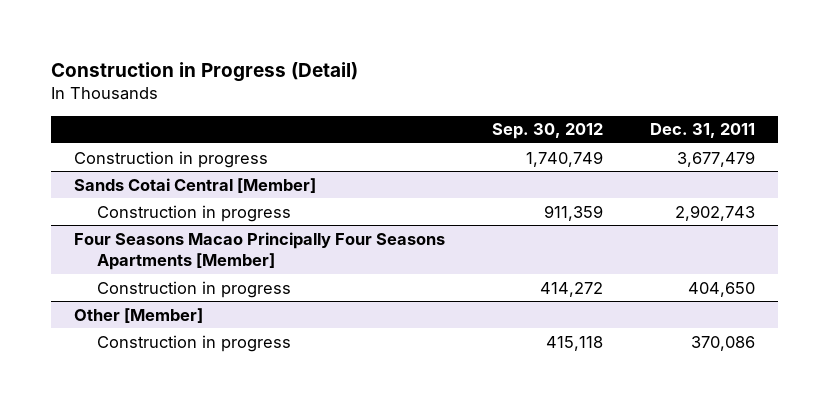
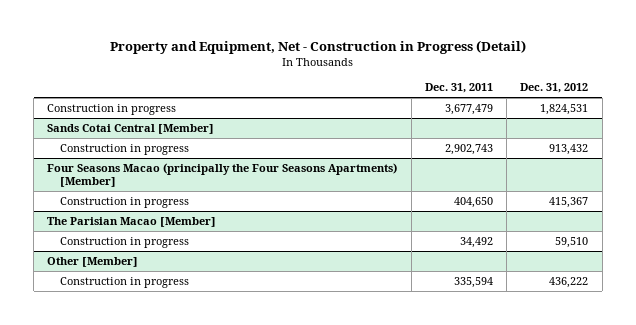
[51,61,359,82] Construction in Progress (Detail) -> [109,40,526,55] Property and Equipment, Net - Construction in Progress (Detail)
[492,123,604,140] Sep. 30, 2012 -> none
none -> [520,83,589,94] Dec. 31, 2012
[74,231,446,271] Four Seasons Macao Principally Four Seasons Apartments [Member] -> [47,163,398,187] Four Seasons Macao (principally the Four Seasons Apartments) [Member]
none -> [47,217,217,228] The Parisian Macao [Member]
none -> [60,237,190,249] Construction in progress
[690,335,755,351] 370,086 -> [453,277,493,289] 335,594

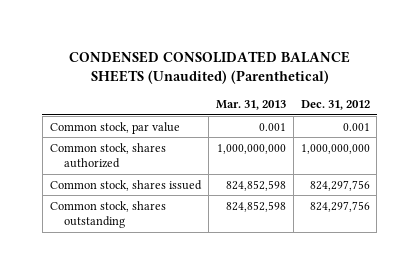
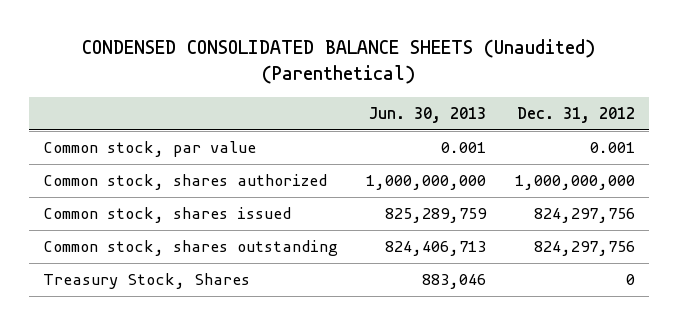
[215,99,286,110] Mar. 31, 2013 -> none
none -> [369,106,487,123] Jun. 30, 2013
none -> [42,273,250,290] Treasury Stock, Shares

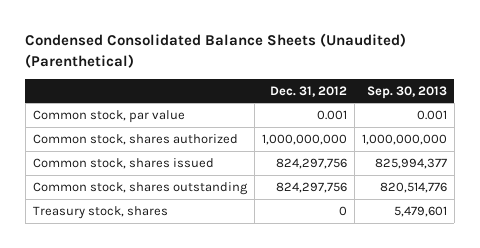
[81,39,595,85] CONDENSED CONSOLIDATED BALANCE SHEETS (Unaudited) (Parenthetical) -> [25,33,407,68] Condensed Consolidated Balance Sheets (Unaudited) (Parenthetical)
[369,106,487,123] Jun. 30, 2013 -> none
none -> [366,85,447,99] Sep. 30, 2013
[42,273,250,290] Treasury Stock, Shares -> [32,205,168,219] Treasury stock, shares

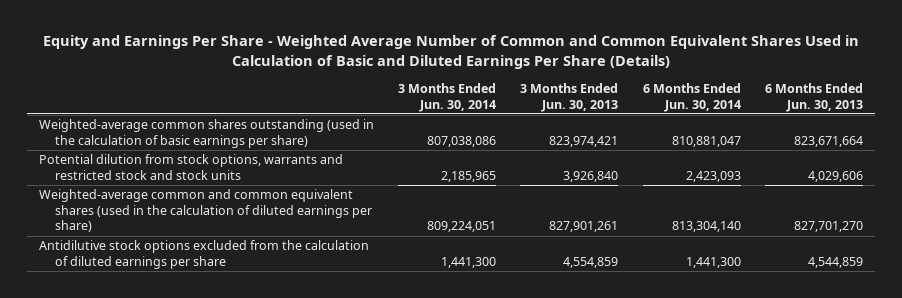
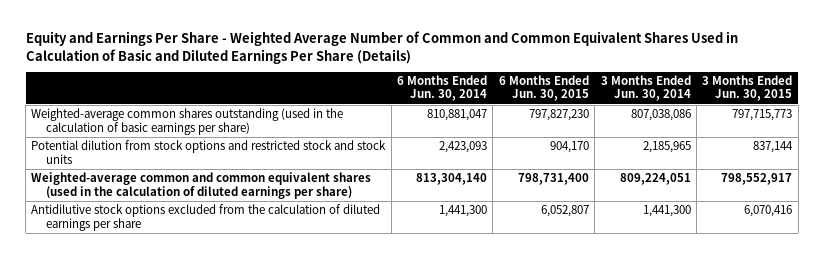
[520,83,619,112] 3 Months Ended Jun. 30, 2013 -> none
[764,83,863,112] 6 Months Ended Jun. 30, 2013 -> none
none -> [498,75,589,102] 6 Months Ended Jun. 30, 2015
none -> [702,75,793,102] 3 Months Ended Jun. 30, 2015
[38,154,343,180] Potential dilution from stock options, warrants and restricted stock and stock units -> [31,140,387,164] Potential dilution from stock options and restricted stock and stock units

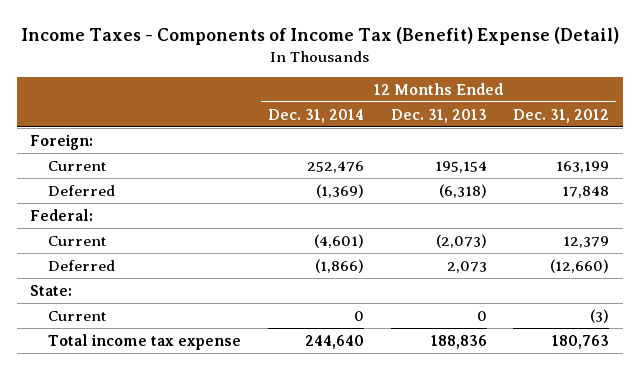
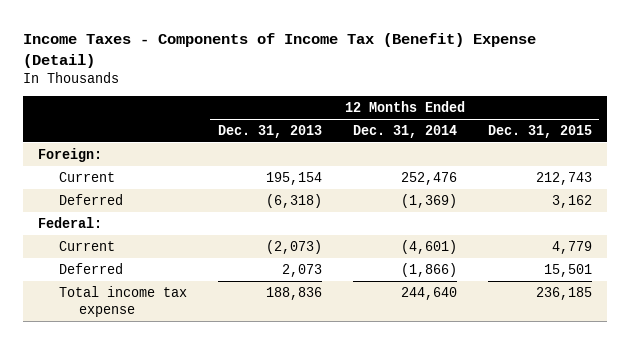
[513,108,610,123] Dec. 31, 2012 -> none
none -> [487,125,592,139] Dec. 31, 2015
[30,284,73,296] State: -> none
[48,310,107,321] Current -> none

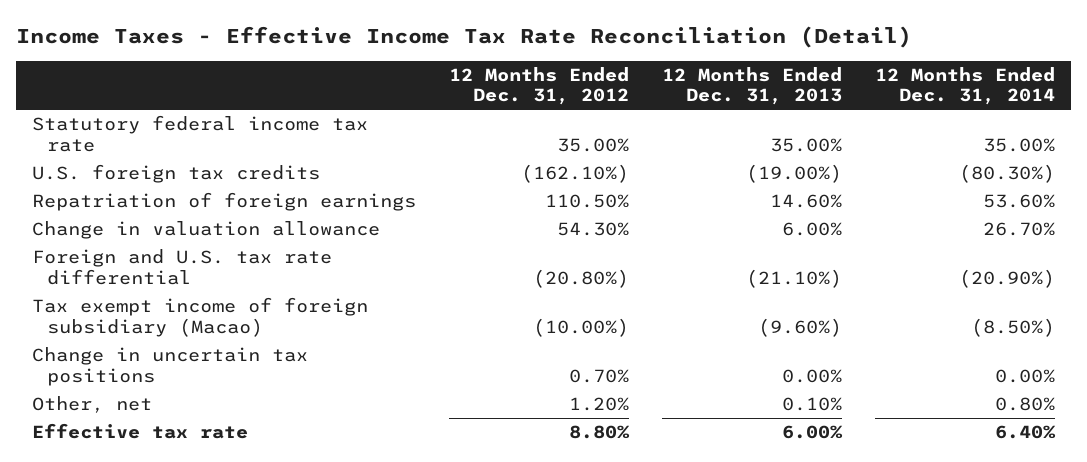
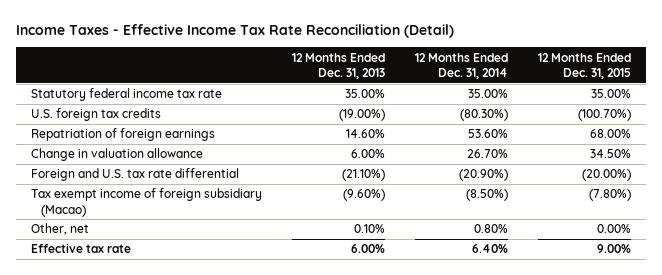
[449,67,630,106] 12 Months Ended Dec. 31, 2012 -> none
none -> [537,52,631,79] 12 Months Ended Dec. 31, 2015
[32,347,309,386] Change in uncertain tax positions -> none

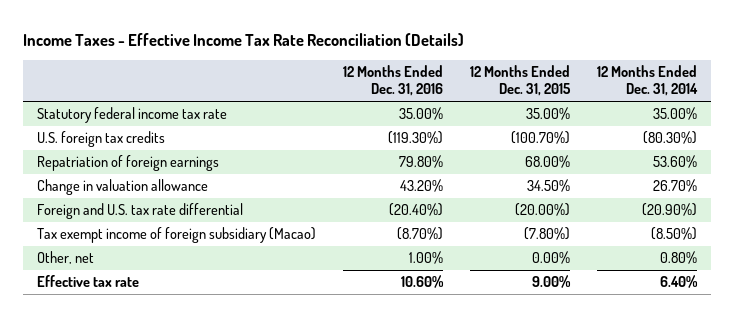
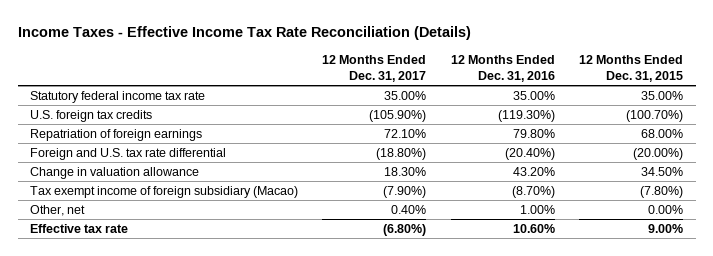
[597,65,699,97] 12 Months Ended Dec. 31, 2014 -> none
none -> [322,55,427,82] 12 Months Ended Dec. 31, 2017
[37,179,209,196] Change in valuation allowance -> [29,167,199,180] Change in valuation allowance

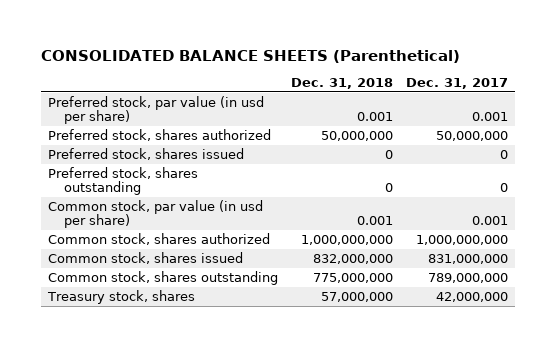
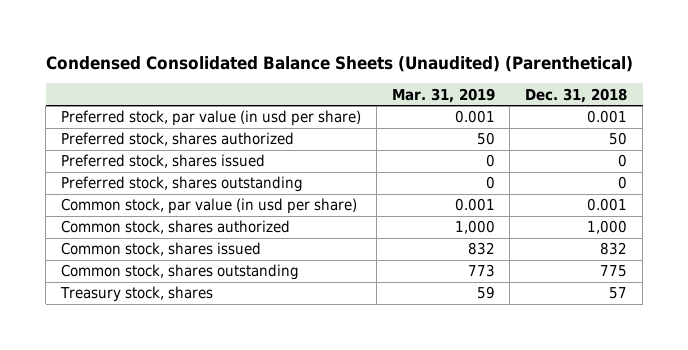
[41,49,461,63] CONSOLIDATED BALANCE SHEETS (Parenthetical) -> [45,55,633,72] Condensed Consolidated Balance Sheets (Unaudited) (Parenthetical)
[406,77,509,89] Dec. 31, 2017 -> none
none -> [391,87,495,103] Mar. 31, 2019
[320,130,393,141] 50,000,000 -> [609,132,628,146] 50
[300,234,393,245] 1,000,000,000 -> [587,220,628,235] 1,000
[312,253,393,264] 832,000,000 -> [600,242,628,256] 832
[312,272,393,283] 775,000,000 -> [600,265,628,278] 775
[320,291,393,302] 57,000,000 -> [609,287,628,300] 57

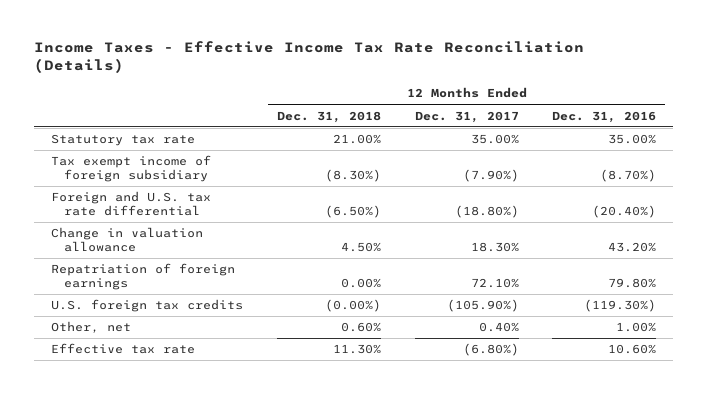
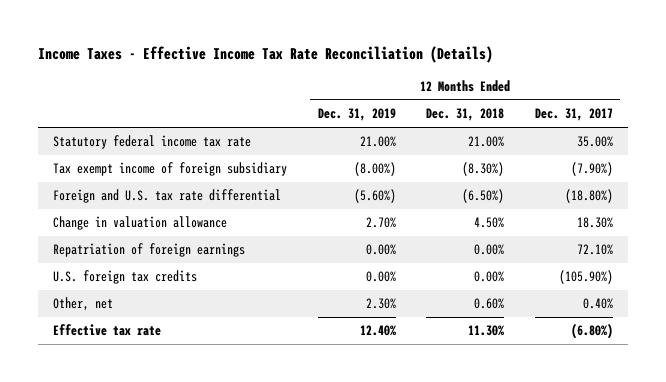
[552,110,657,123] Dec. 31, 2016 -> none
none -> [317,108,396,122] Dec. 31, 2019
[50,134,195,147] Statutory tax rate -> [52,135,251,150] Statutory federal income tax rate
[324,299,381,313] (0.00%) -> [474,271,505,283] 0.00%

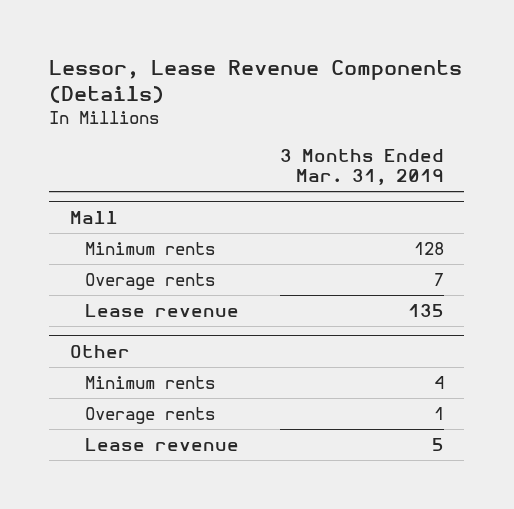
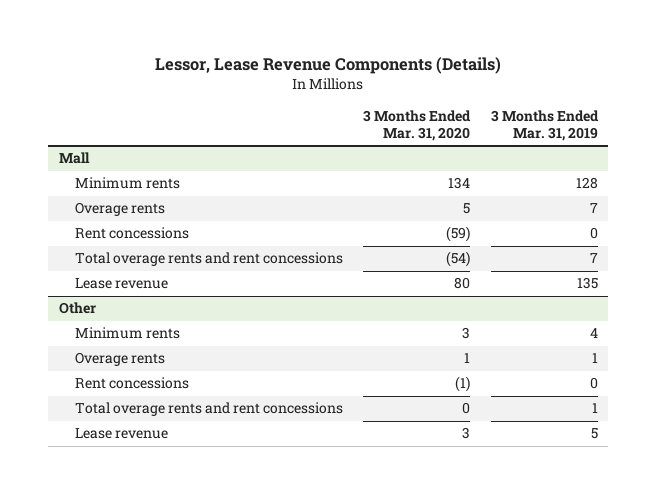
none -> [363,110,472,141] 3 Months Ended Mar. 31, 2020
none -> [74,227,189,240] Rent concessions
none -> [74,252,343,267] Total overage rents and rent concessions
none -> [74,377,189,390] Rent concessions
none -> [74,402,343,417] Total overage rents and rent concessions

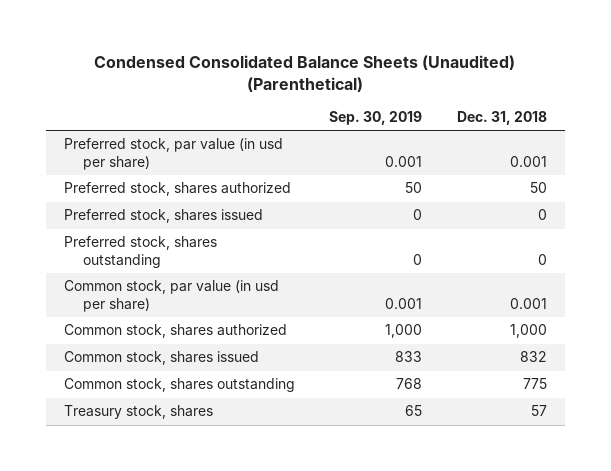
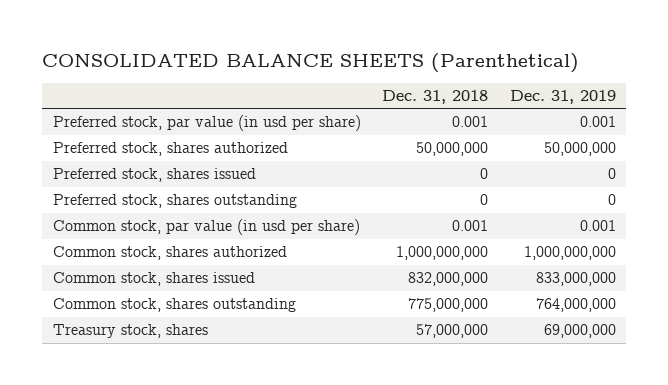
[94,55,516,92] Condensed Consolidated Balance Sheets (Unaudited) (Parenthetical) -> [41,52,579,73] CONSOLIDATED BALANCE SHEETS (Parenthetical)
[329,111,423,126] Sep. 30, 2019 -> none
none -> [509,90,616,105] Dec. 31, 2019
[530,182,548,194] 50 -> [416,142,489,157] 50,000,000
[510,324,548,339] 1,000 -> [396,246,489,261] 1,000,000,000
[520,351,548,363] 832 -> [408,272,489,287] 832,000,000
[523,378,548,390] 775 -> [408,298,489,313] 775,000,000
[531,405,548,417] 57 -> [416,324,489,339] 57,000,000

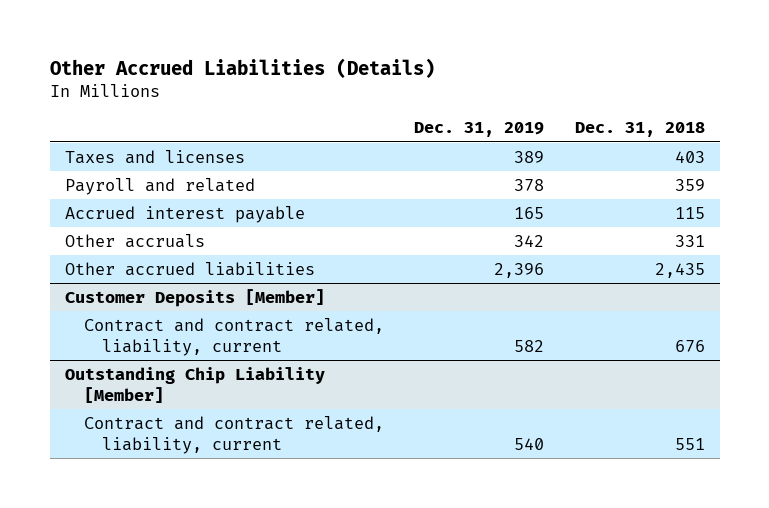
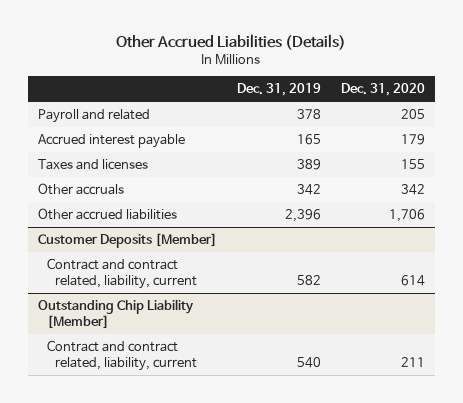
[574,122,705,138] Dec. 31, 2018 -> none
none -> [341,83,426,97] Dec. 31, 2020
[64,149,245,164] Taxes and licenses -> [37,159,148,171] Taxes and licenses

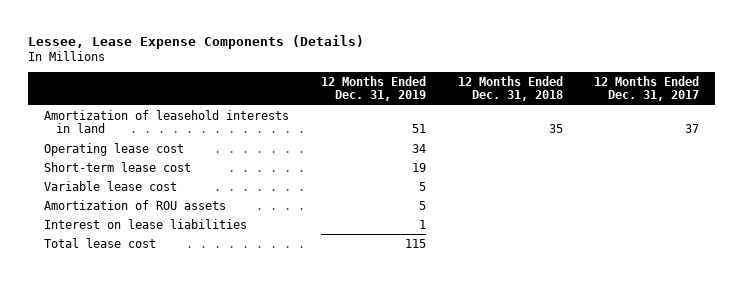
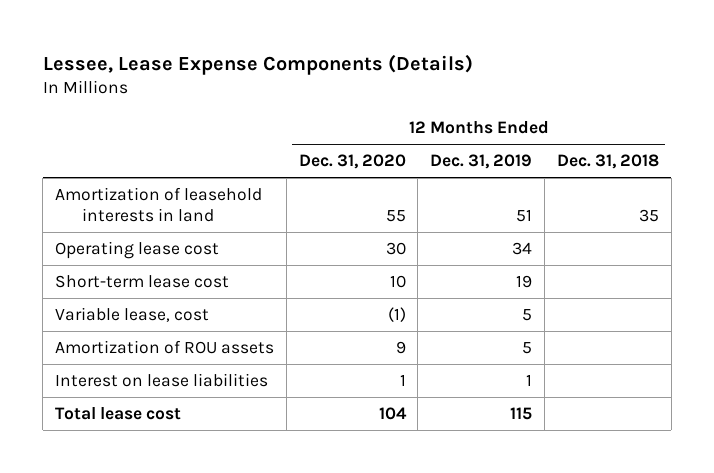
[594,75,700,102] 12 Months Ended Dec. 31, 2017 -> none
none -> [298,154,406,170] Dec. 31, 2020
[44,180,178,191] Variable lease cost -> [54,307,209,323] Variable lease, cost

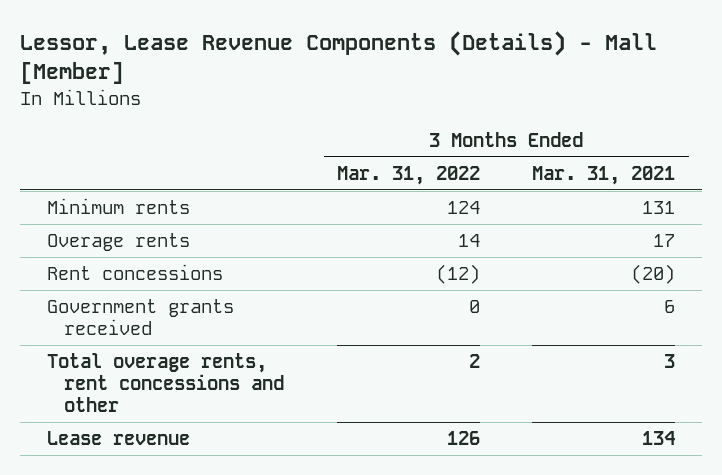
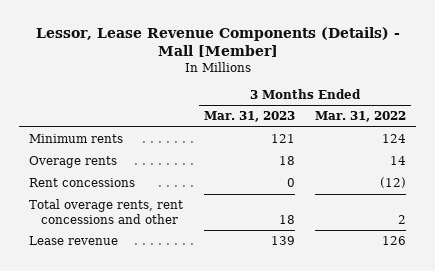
[532,166,676,186] Mar. 31, 2021 -> none
none -> [203,111,295,123] Mar. 31, 2023
[46,299,234,336] Government grants received -> none

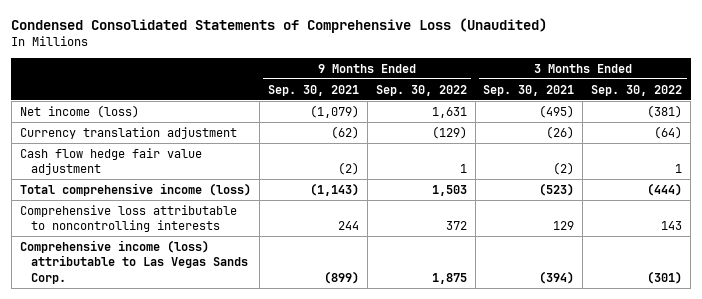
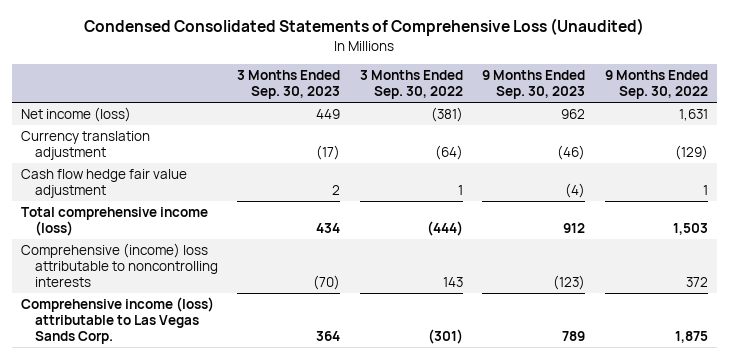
[267,84,359,96] Sep. 30, 2021 -> none
[483,84,575,96] Sep. 30, 2021 -> none
none -> [237,69,341,100] 3 Months Ended Sep. 30, 2023
none -> [482,69,586,100] 9 Months Ended Sep. 30, 2023
[19,204,237,233] Comprehensive loss attributable to noncontrolling interests -> [21,242,218,288] Comprehensive (income) loss attributable to noncontrolling interests

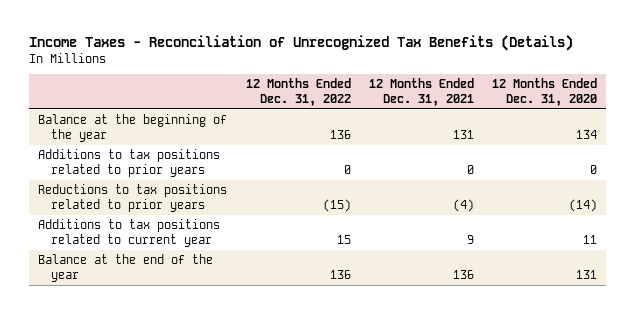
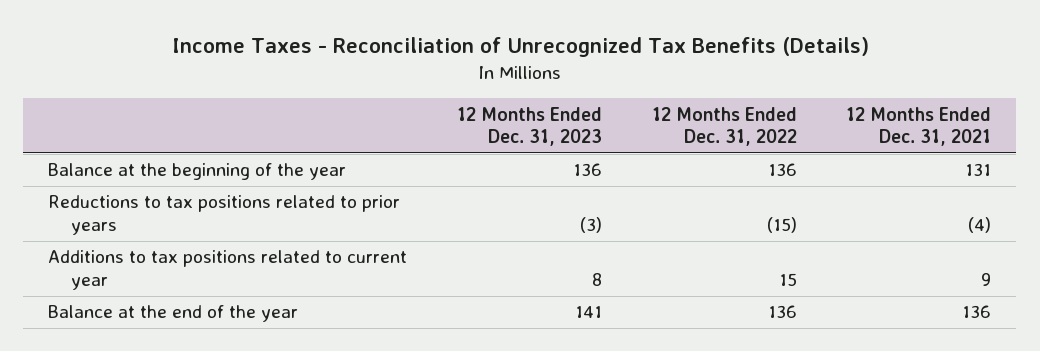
[492,78,598,106] 12 Months Ended Dec. 31, 2020 -> none
none -> [457,106,603,147] 12 Months Ended Dec. 31, 2023
[38,149,221,177] Additions to tax positions related to prior years -> none

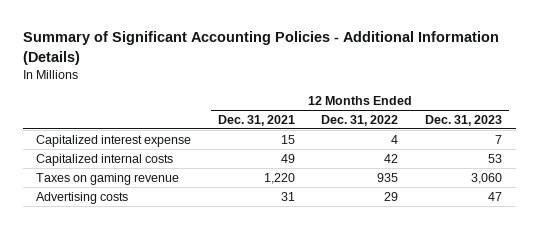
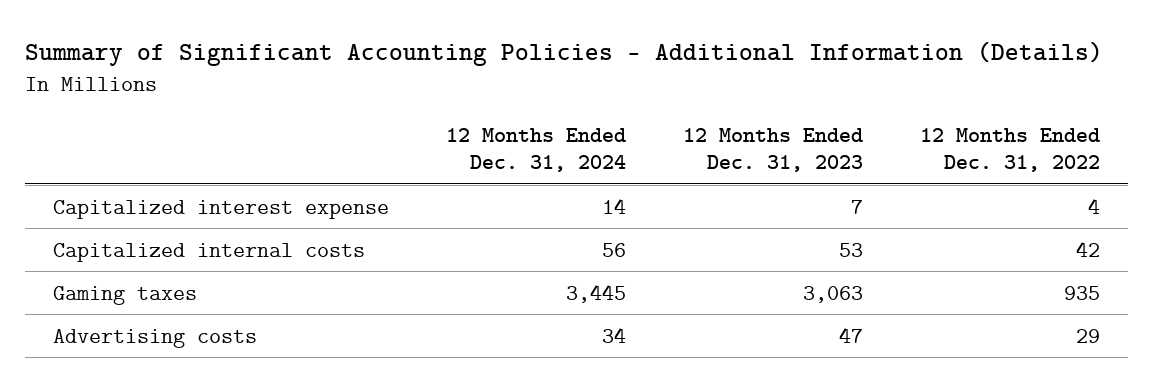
[217,114,295,126] Dec. 31, 2021 -> none
none -> [446,128,627,173] 12 Months Ended Dec. 31, 2024
[35,172,179,185] Taxes on gaming revenue -> [53,285,198,305] Gaming taxes
[471,172,503,184] 3,060 -> [802,285,863,303] 3,063

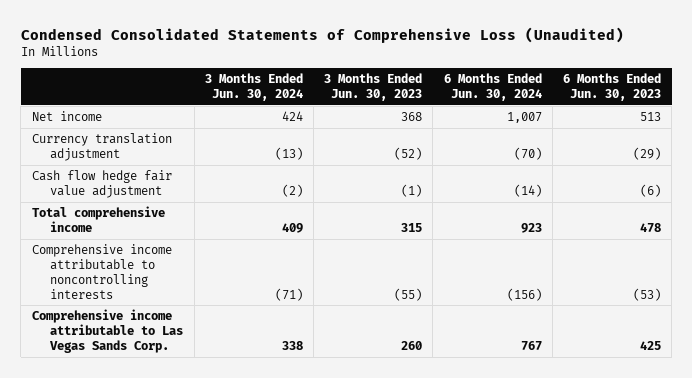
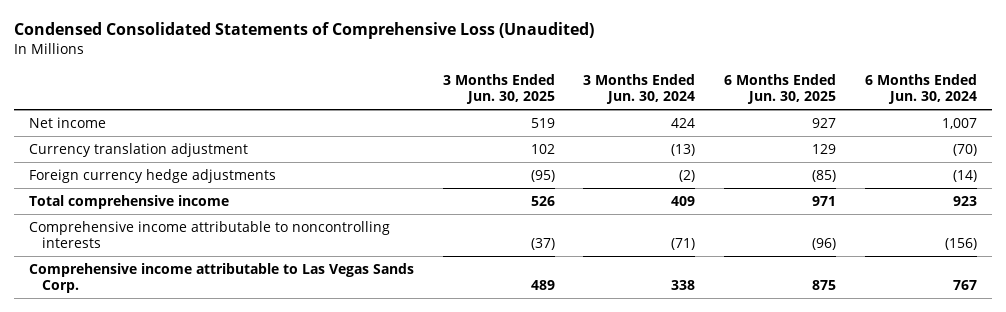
[324,73,423,101] 3 Months Ended Jun. 30, 2023 -> none
[562,73,661,101] 6 Months Ended Jun. 30, 2023 -> none
none -> [442,74,555,105] 3 Months Ended Jun. 30, 2025
none -> [724,74,837,105] 6 Months Ended Jun. 30, 2025
[31,170,172,199] Cash flow hedge fair value adjustment -> [28,169,276,184] Foreign currency hedge adjustments

